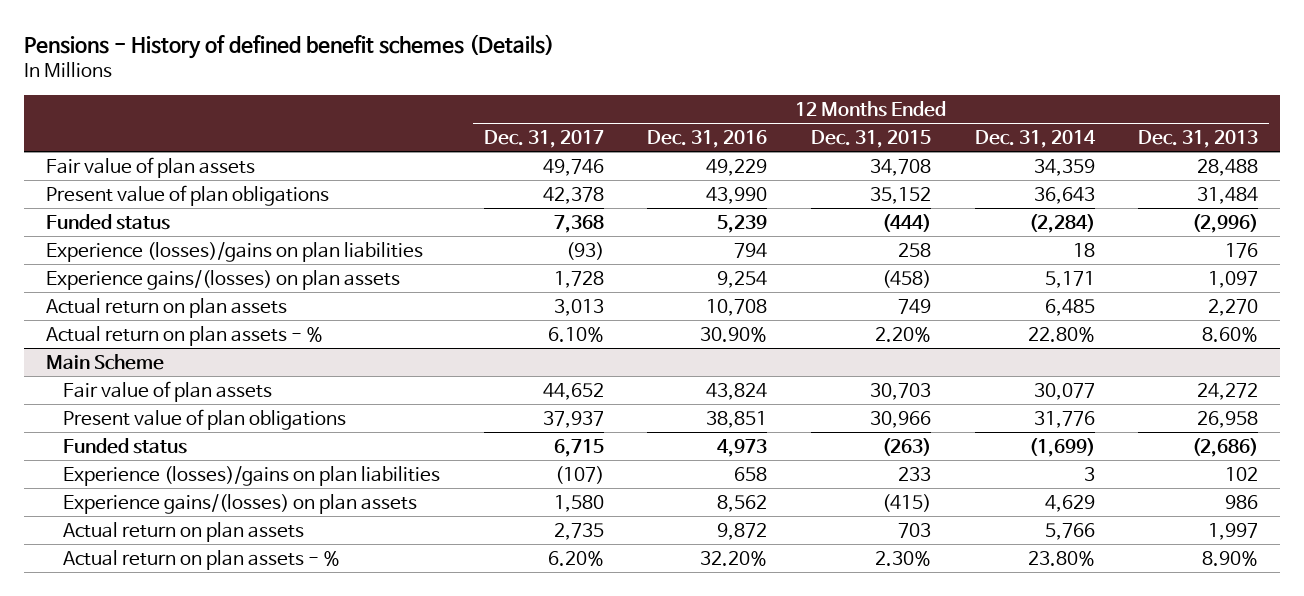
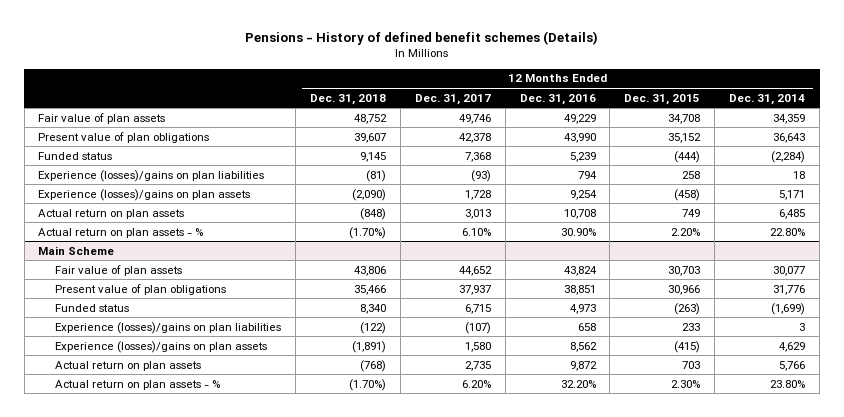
[1138,129,1259,148] Dec. 31, 2013 -> none
none -> [309,93,386,105] Dec. 31, 2018
[45,269,400,290] Experience gains/(losses) on plan assets -> [38,188,251,201] Experience (losses)/gains on plan assets
[63,493,418,514] Experience gains/(losses) on plan assets -> [54,340,267,353] Experience (losses)/gains on plan assets

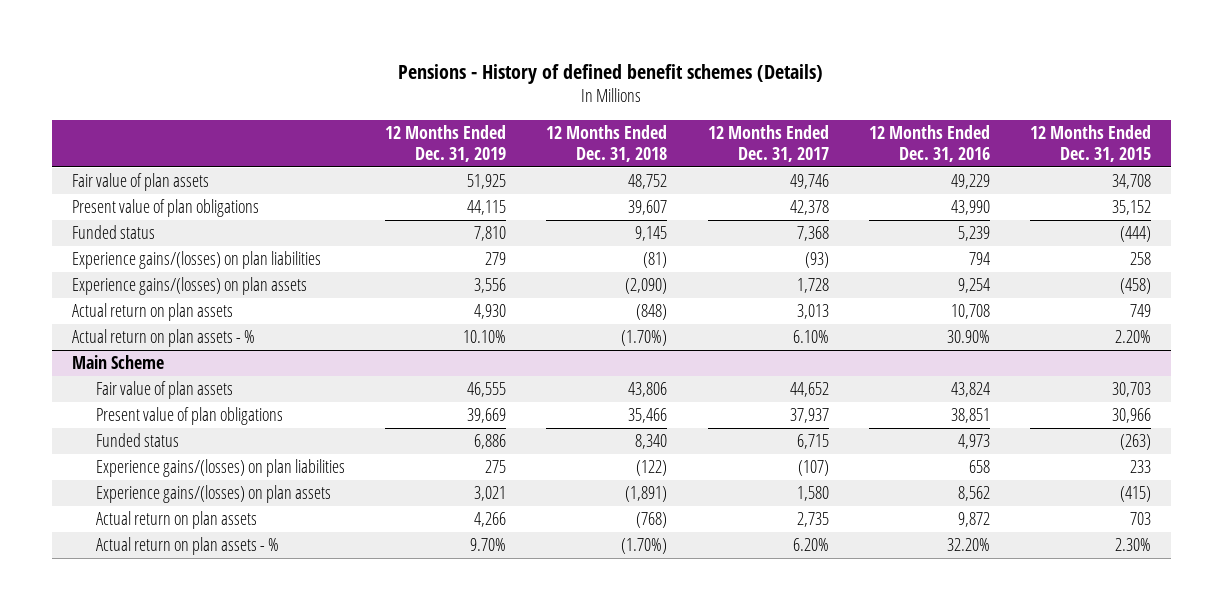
[729,93,806,105] Dec. 31, 2014 -> none
none -> [385,125,507,162] 12 Months Ended Dec. 31, 2019
[38,169,265,182] Experience (losses)/gains on plan liabilities -> [71,251,321,270] Experience gains/(losses) on plan liabilities
[38,188,251,201] Experience (losses)/gains on plan assets -> [71,277,307,296] Experience gains/(losses) on plan assets
[54,321,281,334] Experience (losses)/gains on plan liabilities -> [95,459,345,478] Experience gains/(losses) on plan liabilities
[54,340,267,353] Experience (losses)/gains on plan assets -> [95,485,331,504] Experience gains/(losses) on plan assets

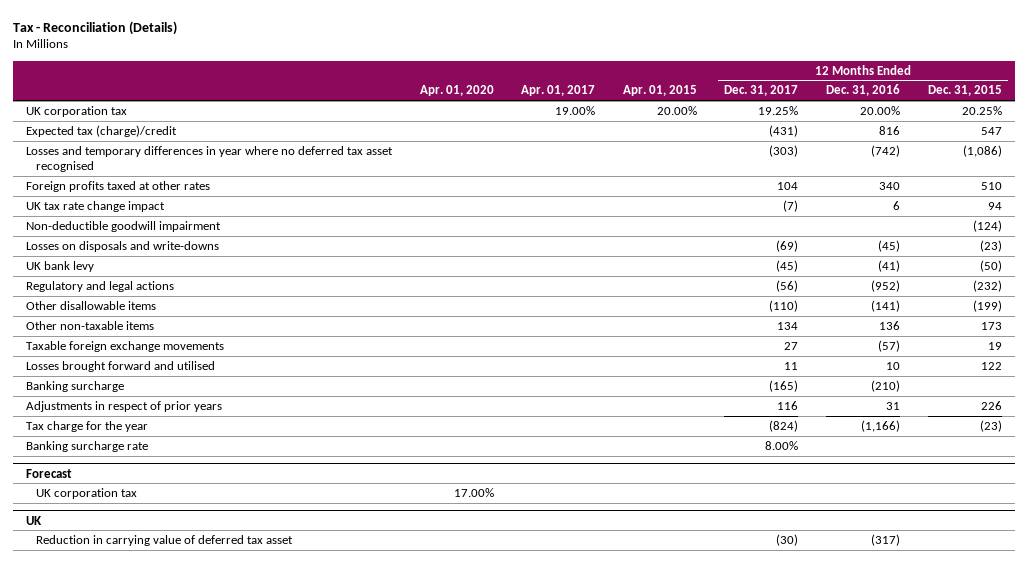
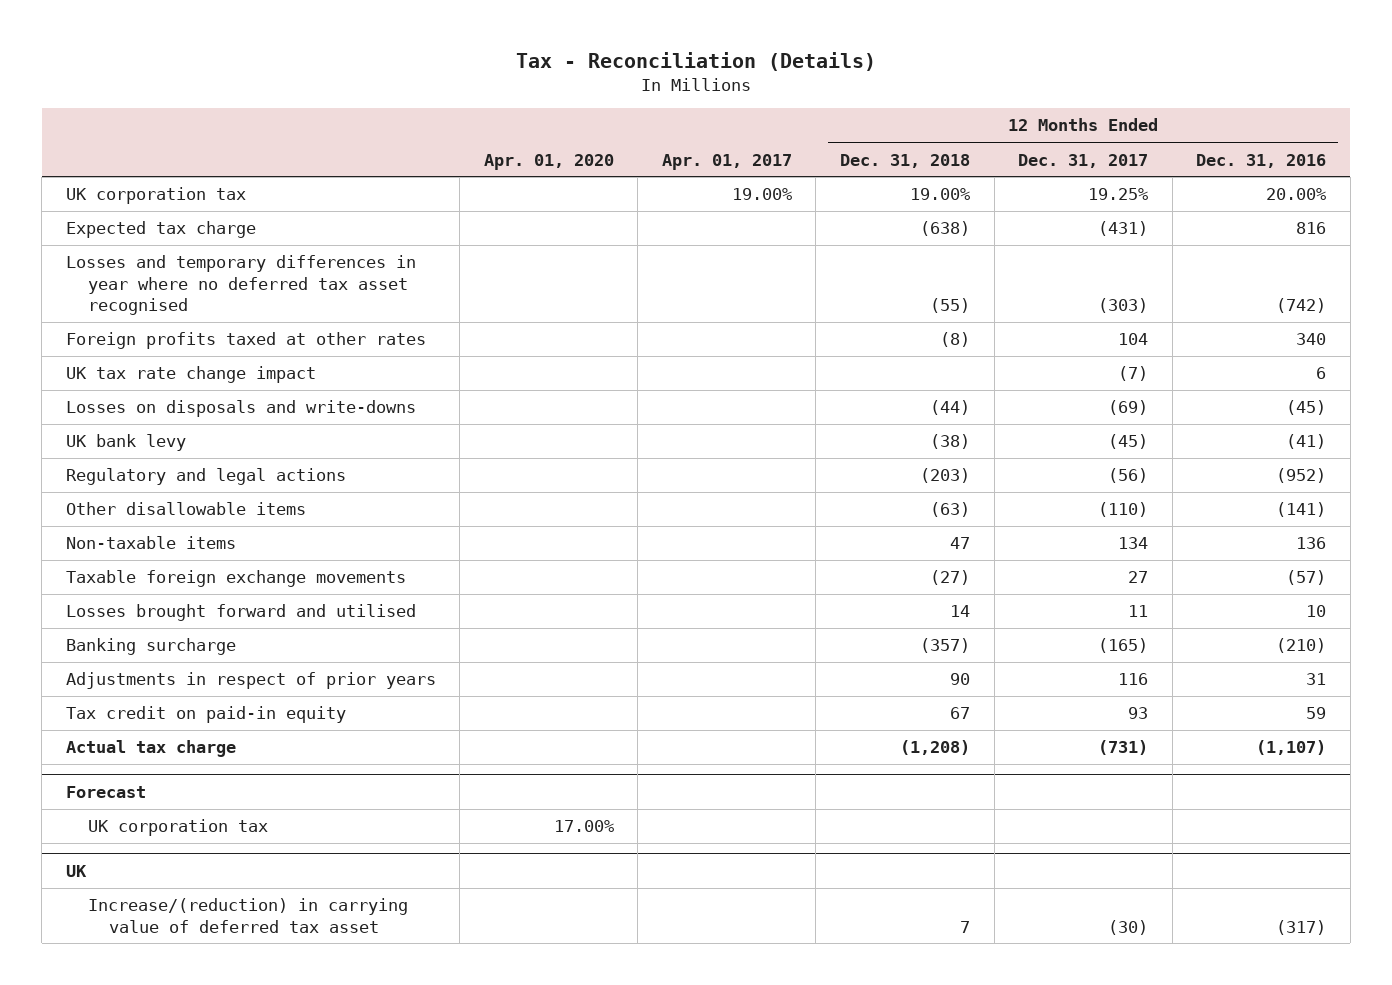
[622,85,697,97] Apr. 01, 2015 -> none
[927,85,1002,97] Dec. 31, 2015 -> none
none -> [839,153,970,168] Dec. 31, 2018
[26,124,178,137] Expected tax (charge)/credit -> [65,221,256,239] Expected tax charge
[26,220,222,232] Non-deductible goodwill impairment -> none
[26,320,155,330] Other non-taxable items -> [65,536,236,550] Non-taxable items
[26,440,149,452] Banking surcharge rate -> none
none -> [65,706,346,724] Tax credit on paid-in equity
[26,420,149,432] Tax charge for the year -> [65,740,236,758] Actual tax charge
[769,419,799,432] (824) -> [1098,740,1149,756] (731)
[860,419,900,432] (1,166) -> [1256,740,1327,756] (1,107)
[36,534,294,546] Reduction in carrying value of deferred tax asset -> [87,898,408,933] Increase/(reduction) in carrying value of deferred tax asset

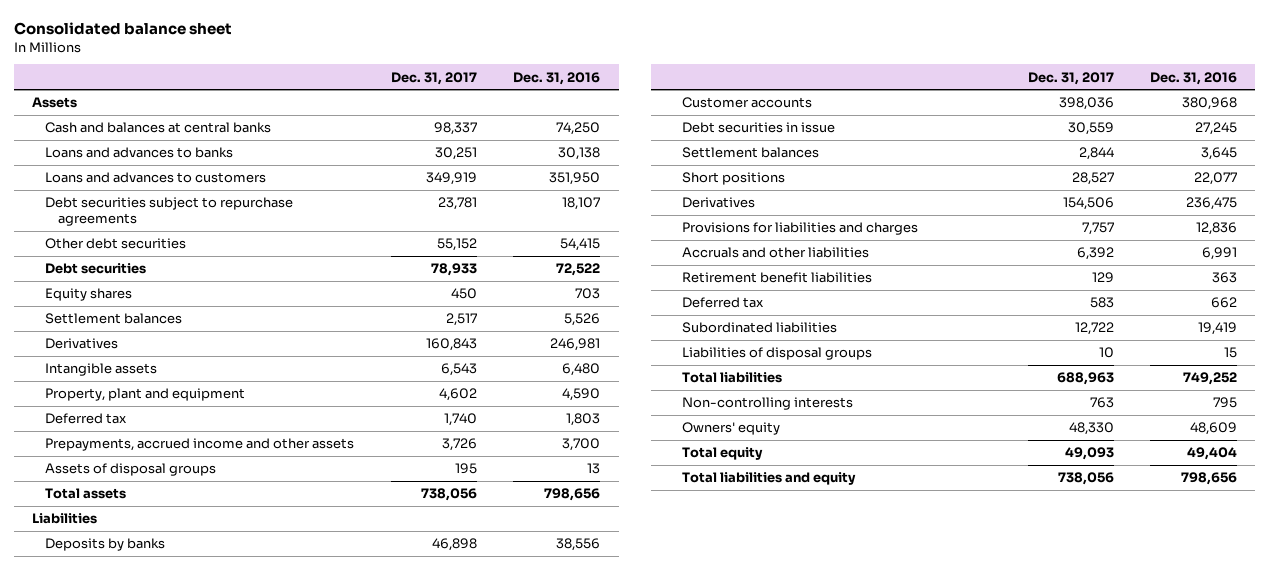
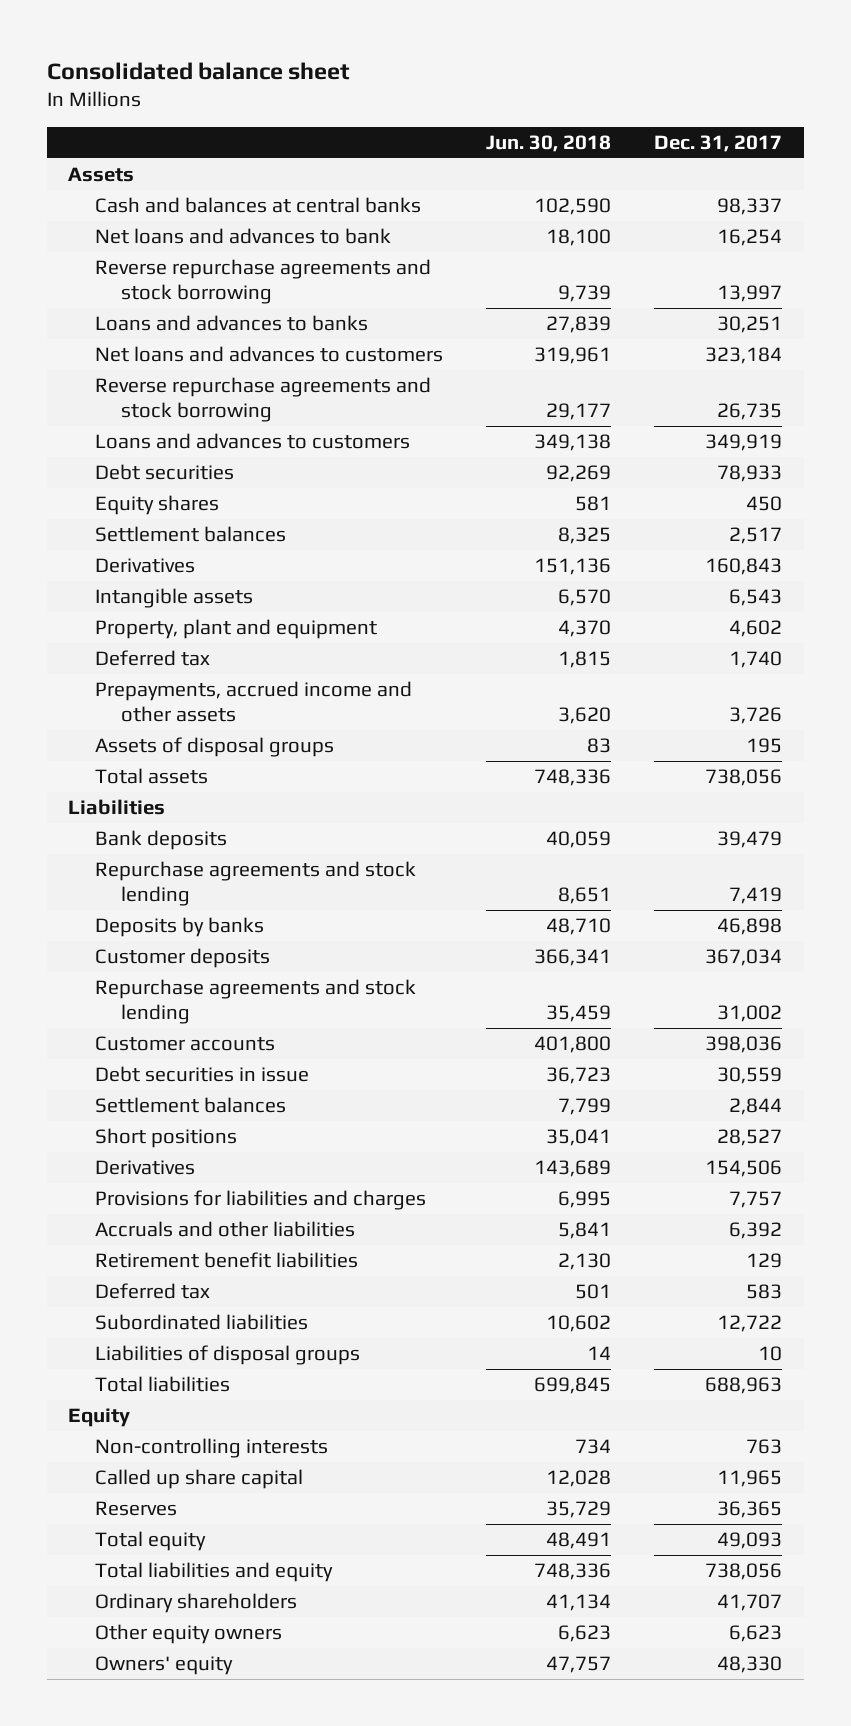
[513,71,601,85] Dec. 31, 2016 -> none
none -> [486,134,612,152] Jun. 30, 2018
none -> [94,228,391,245] Net loans and advances to bank
none -> [94,259,431,305] Reverse repurchase agreements and stock borrowing
none -> [94,346,443,363] Net loans and advances to customers
none -> [94,377,431,423] Reverse repurchase agreements and stock borrowing
[45,197,294,227] Debt securities subject to repurchase agreements -> none
[45,238,187,250] Other debt securities -> none
none -> [94,830,227,851] Bank deposits
none -> [94,861,416,907] Repurchase agreements and stock lending
none -> [94,948,270,969] Customer deposits
none -> [94,979,416,1025] Repurchase agreements and stock lending
none -> [68,1408,131,1428] Equity
none -> [94,1469,303,1490] Called up share capital
none -> [94,1501,177,1517] Reserves
none -> [94,1593,297,1614] Ordinary shareholders
none -> [94,1624,282,1645] Other equity owners
[682,422,781,436] Owners' equity -> [94,1656,233,1676] Owners' equity

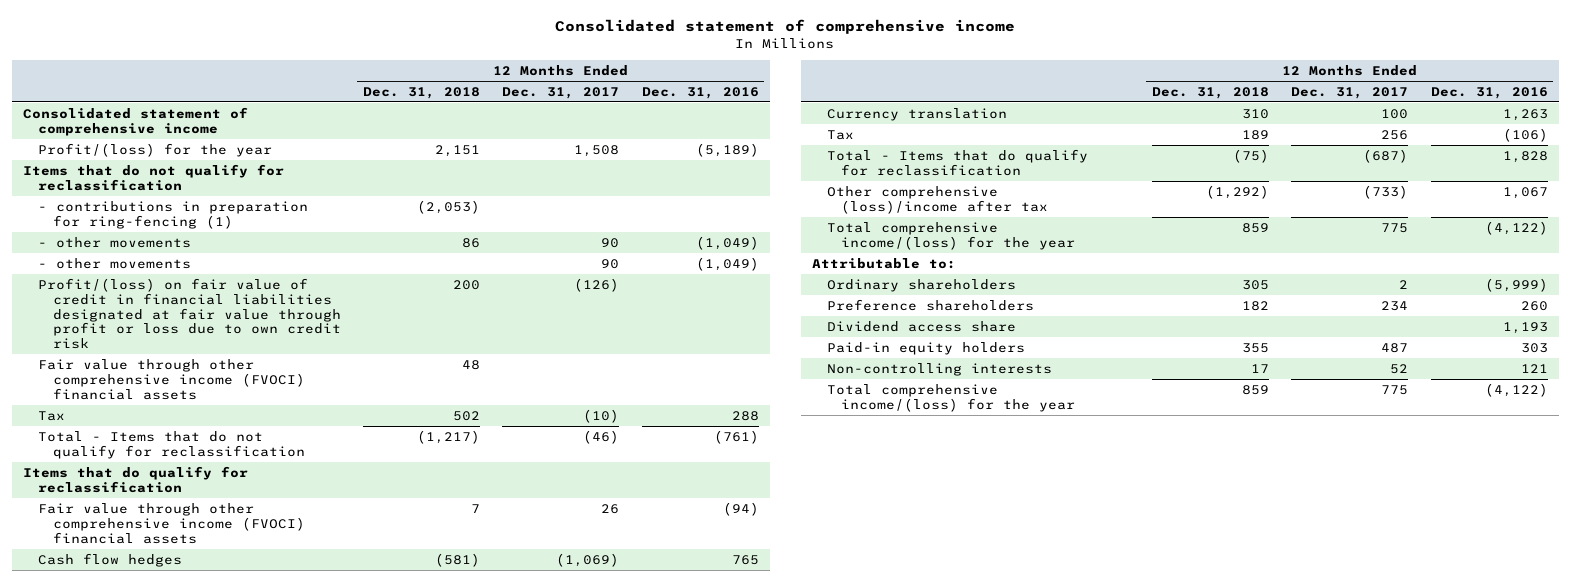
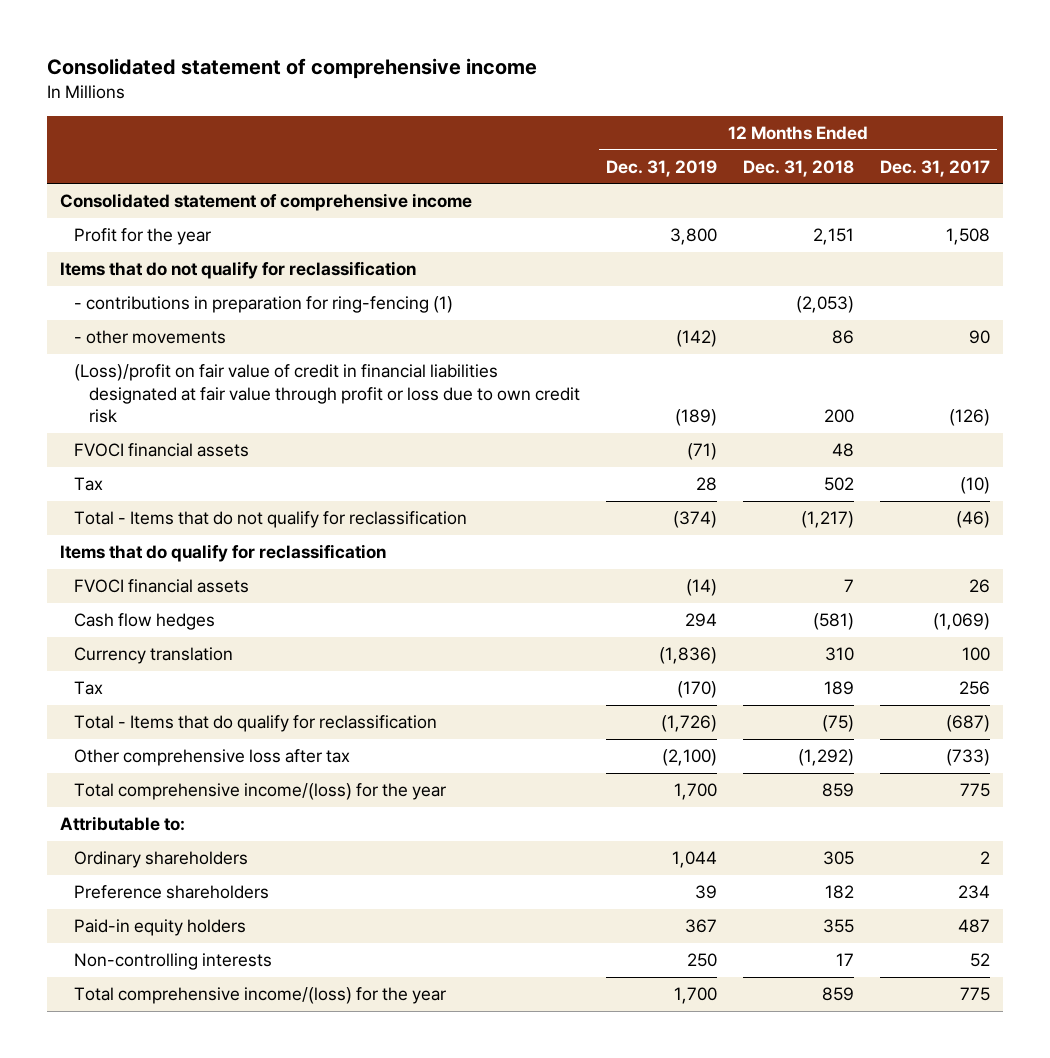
[641,86,759,99] Dec. 31, 2016 -> none
none -> [605,159,717,177] Dec. 31, 2019
[37,142,272,157] Profit/(loss) for the year -> [74,228,212,246] Profit for the year
[37,257,191,269] - other movements -> none
[37,277,341,350] Profit/(loss) on fair value of credit in financial liabilities designated at fair value through profit or loss due to own credit risk -> [74,364,580,424] (Loss)/profit on fair value of credit in financial liabilities designated at fair value through profit or loss due to own credit risk
[37,358,305,400] Fair value through other comprehensive income (FVOCI) financial assets -> [74,443,250,458] FVOCI financial assets
[37,502,305,544] Fair value through other comprehensive income (FVOCI) financial assets -> [74,579,250,594] FVOCI financial assets
[826,185,1049,214] Other comprehensive (loss)/income after tax -> [74,749,351,767] Other comprehensive loss after tax
[826,320,1016,332] Dividend access share -> none

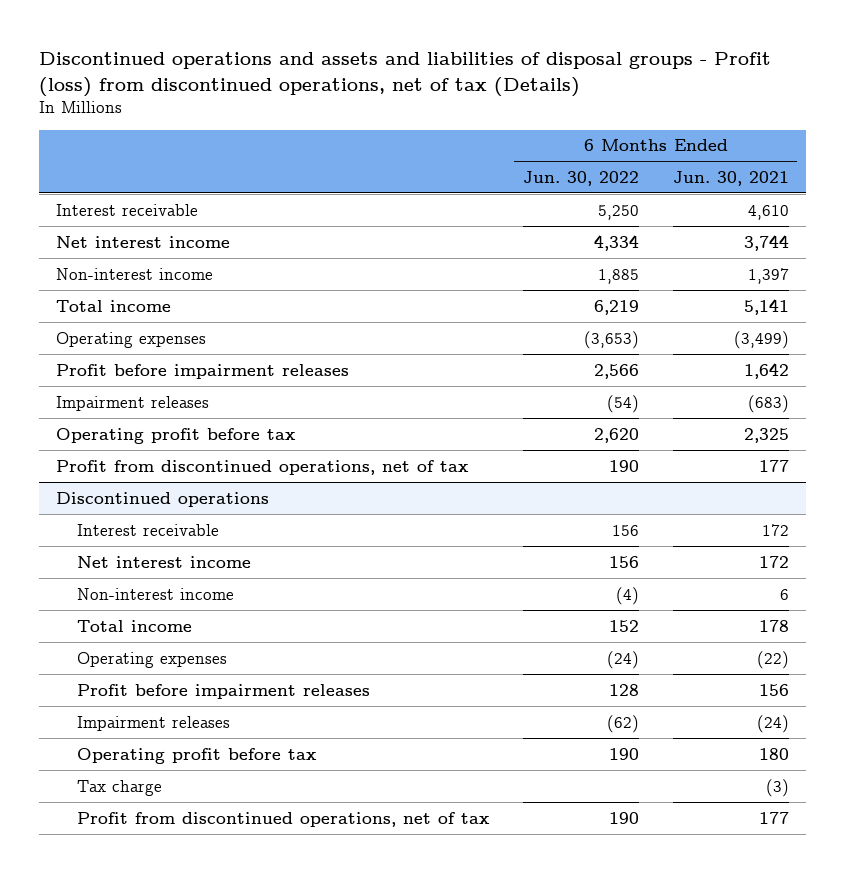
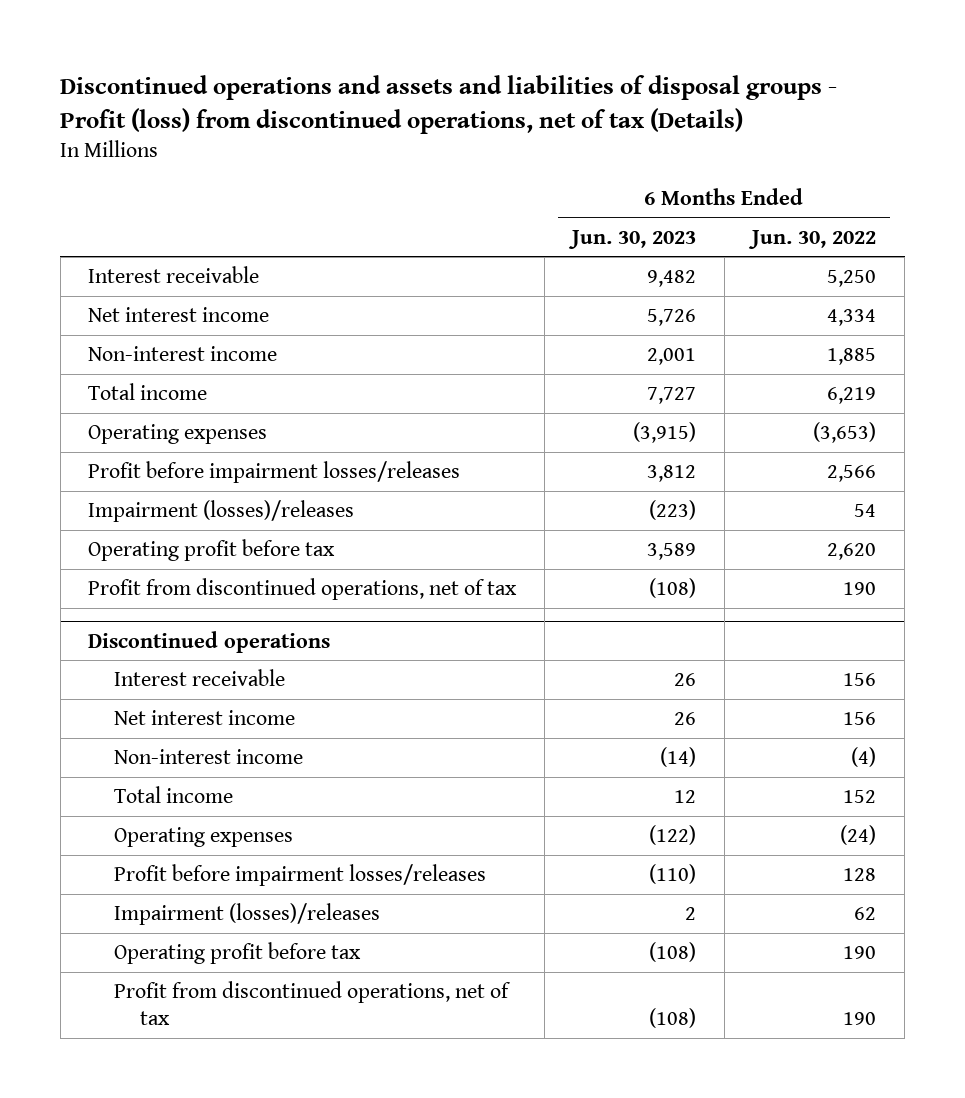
[672,170,789,186] Jun. 30, 2021 -> none
none -> [568,229,697,249] Jun. 30, 2023
[55,363,349,379] Profit before impairment releases -> [88,461,461,484] Profit before impairment losses/releases
[55,395,209,411] Impairment releases -> [88,500,355,523] Impairment (losses)/releases
[606,394,639,413] (54) -> [854,504,877,518] 54
[77,683,371,699] Profit before impairment releases -> [114,864,487,887] Profit before impairment losses/releases
[77,715,231,731] Impairment releases -> [114,903,381,926] Impairment (losses)/releases
[606,714,639,733] (62) -> [854,907,877,921] 62
[77,779,163,796] Tax charge -> none

